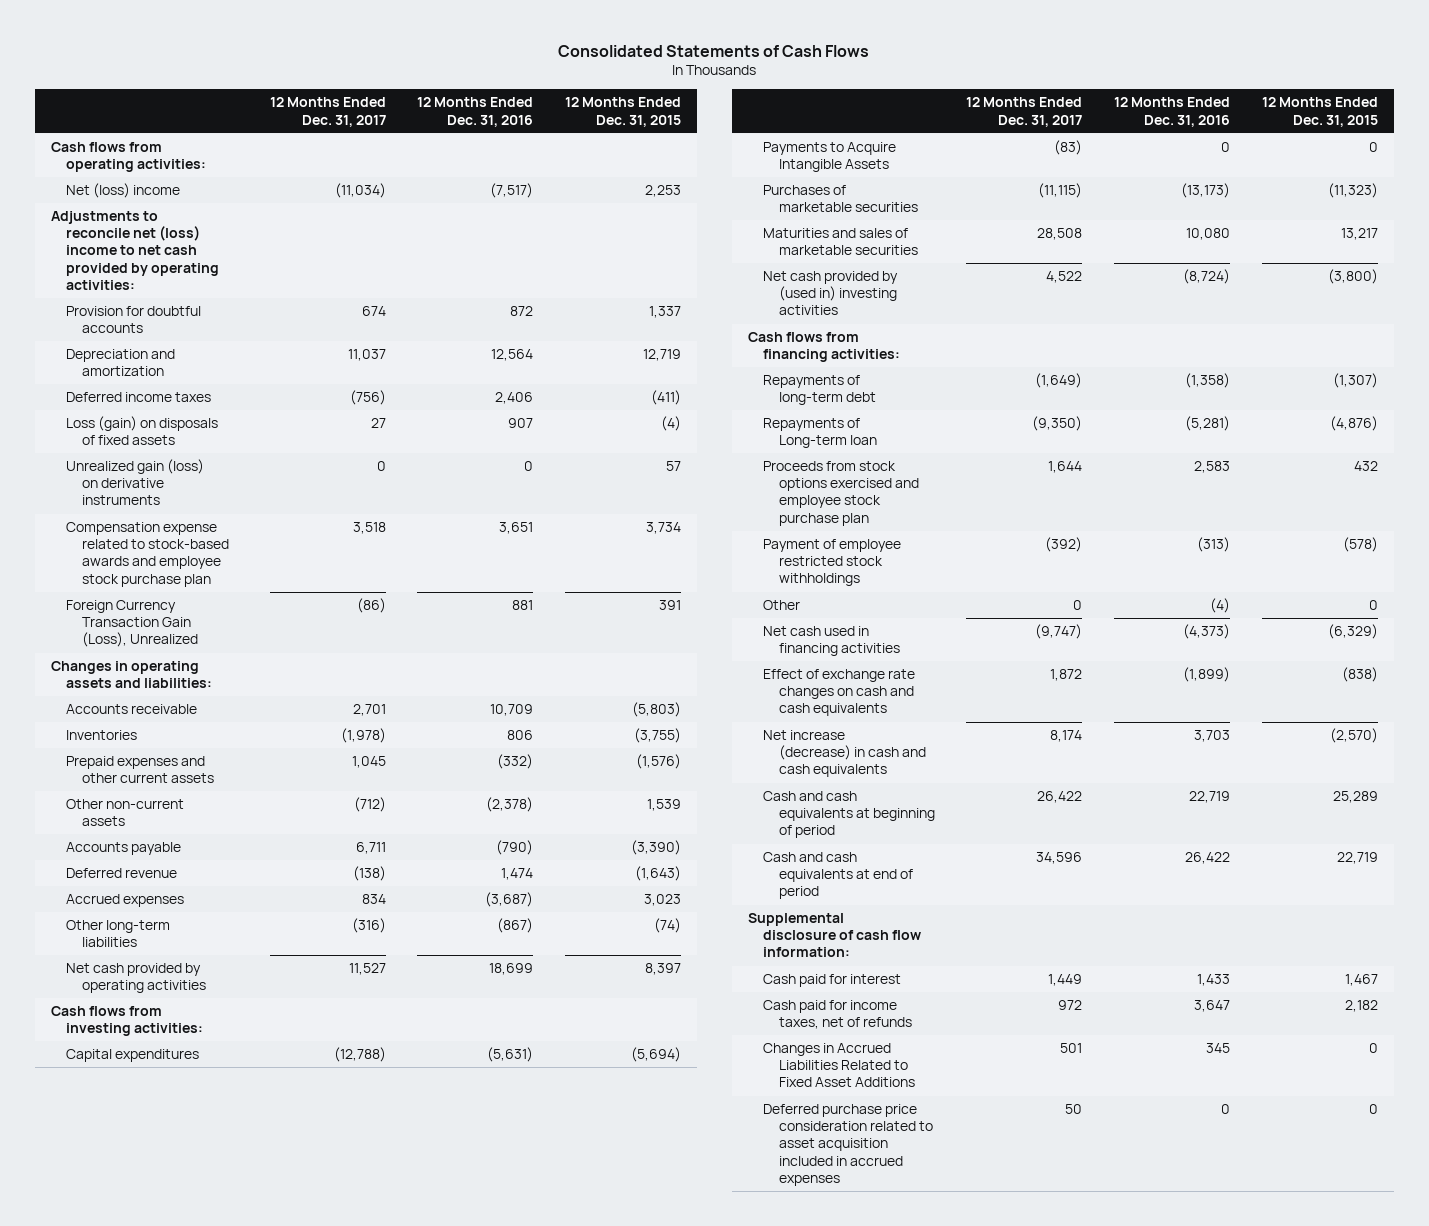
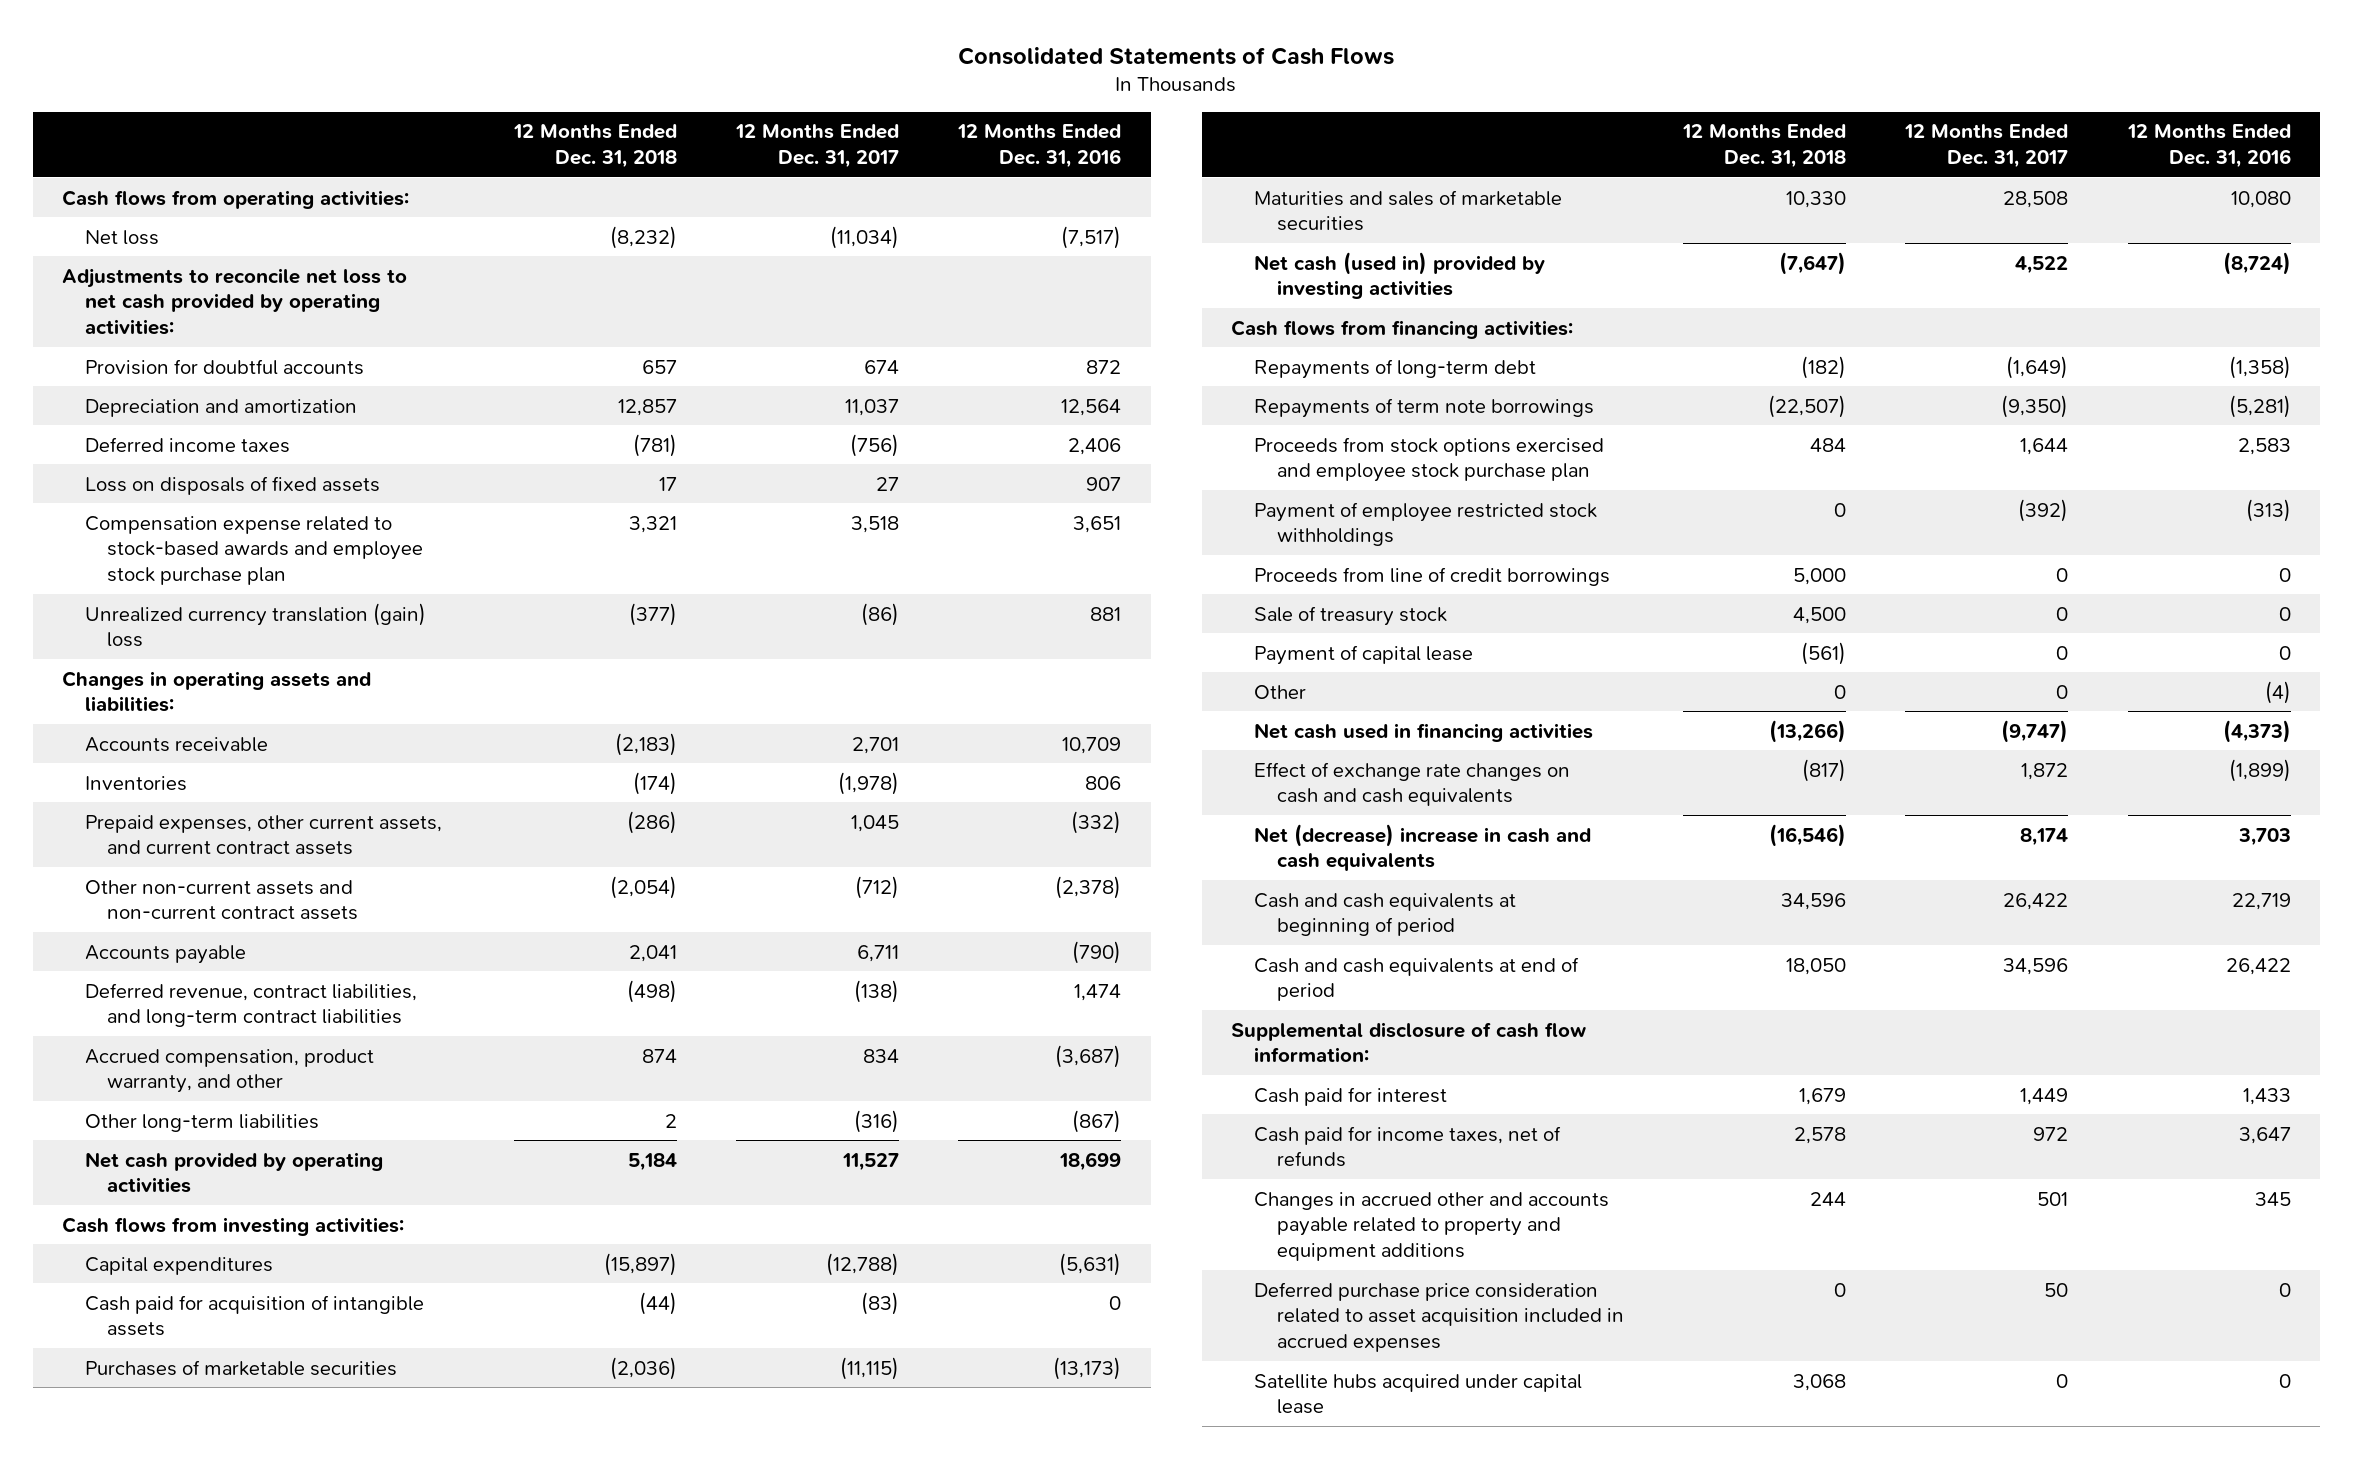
[565,97,682,127] 12 Months Ended Dec. 31, 2015 -> none
none -> [512,124,677,169] 12 Months Ended Dec. 31, 2018
[66,183,181,199] Net (loss) income -> [84,229,159,245] Net loss
[50,211,220,290] Adjustments to reconcile net (loss) income to net cash provided by operating activities: -> [62,267,408,336] Adjustments to reconcile net loss to net cash provided by operating activities:
[66,459,205,506] Unrealized gain (loss) on derivative instruments -> none
[66,416,219,446] Loss (gain) on disposals of fixed assets -> [84,475,380,495] Loss on disposals of fixed assets
[66,600,198,648] Foreign Currency Transaction Gain (Loss), Unrealized -> [84,602,426,648] Unrealized currency translation (gain) loss
[66,756,214,784] Prepaid expenses and other current assets -> [84,814,442,856] Prepaid expenses, other current assets, and current contract assets
[66,799,185,827] Other non-current assets -> [84,879,359,921] Other non-current assets and non-current contract assets
[66,868,178,879] Deferred revenue -> [84,982,417,1028] Deferred revenue, contract liabilities, and long-term contract liabilities
[66,894,185,908] Accrued expenses -> [84,1048,374,1094] Accrued compensation, product warranty, and other
[763,142,897,173] Payments to Acquire Intangible Assets -> [84,1294,424,1337] Cash paid for acquisition of intangible assets
[763,271,899,316] Net cash provided by (used in) investing activities -> [1254,251,1546,300] Net cash (used in) provided by investing activities
[763,418,877,449] Repayments of Long-term loan -> [1254,397,1595,418] Repayments of term note borrowings
none -> [1254,566,1611,586] Proceeds from line of credit borrowings
none -> [1254,605,1448,626] Sale of treasury stock
none -> [1254,644,1474,665] Payment of capital lease
[763,730,926,778] Net increase (decrease) in cash and cash equivalents -> [1254,823,1592,872] Net (decrease) increase in cash and cash equivalents
[763,1043,915,1088] Changes in Accrued Liabilities Related to Fixed Asset Additions -> [1254,1191,1610,1262] Changes in accrued other and accounts payable related to property and equipment additions
none -> [1254,1373,1583,1415] Satellite hubs acquired under capital lease

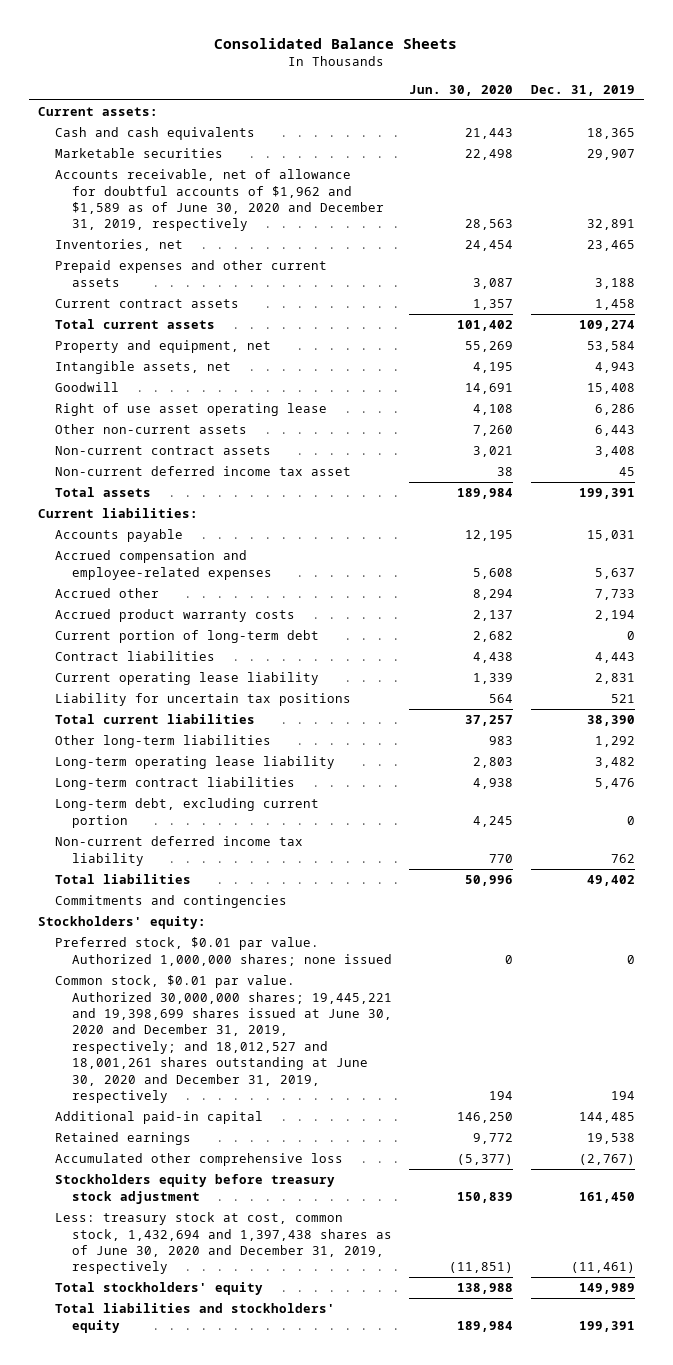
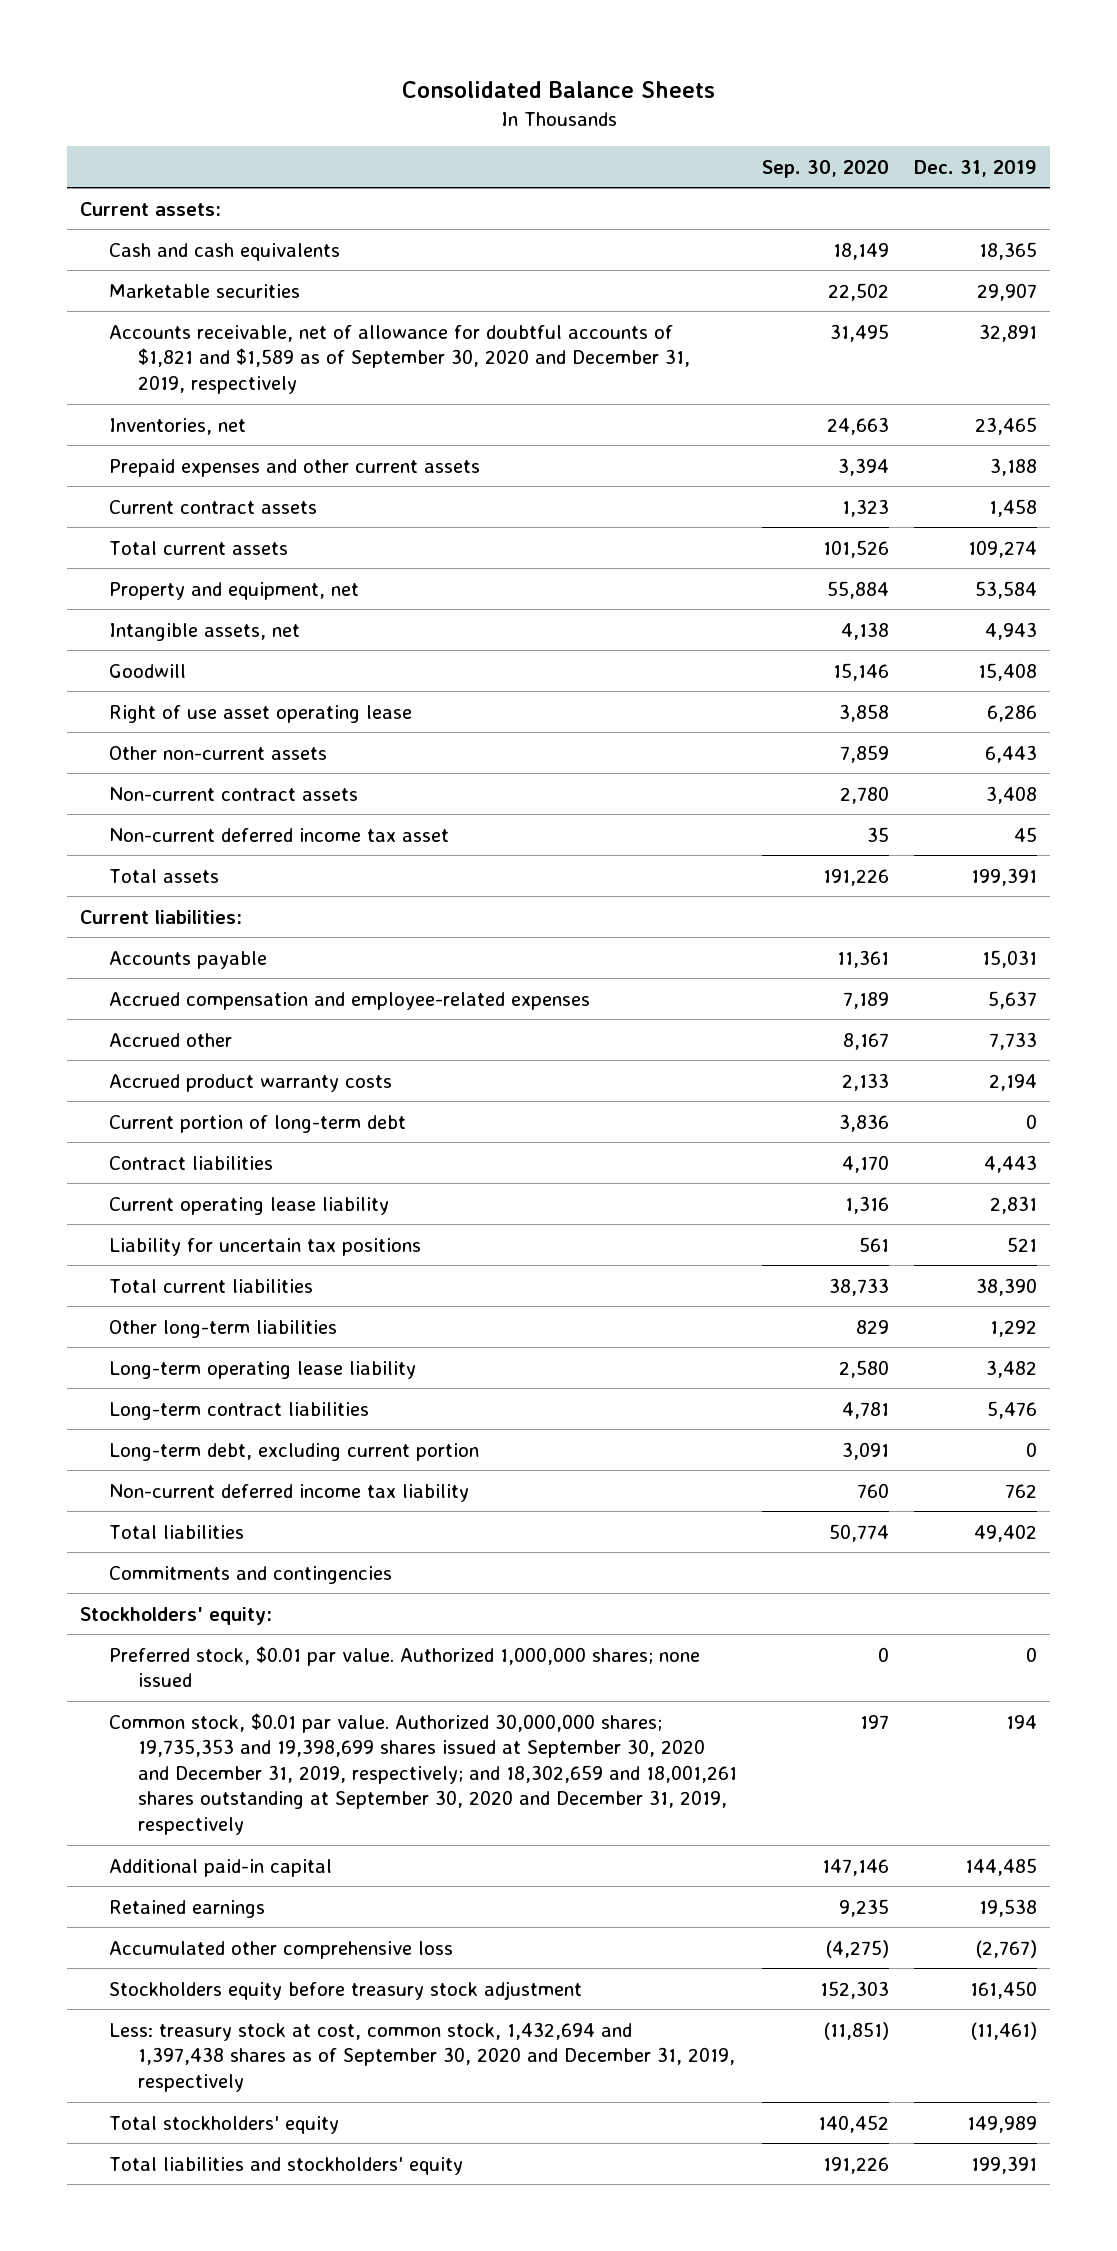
[409,84,514,96] Jun. 30, 2020 -> none
none -> [762,159,890,178] Sep. 30, 2020
[54,169,384,232] Accounts receivable, net of allowance for doubtful accounts of $1,962 and $1,589 as of June 30, 2020 and December 31, 2019, respectively -> [108,324,690,394] Accounts receivable, net of allowance for doubtful accounts of $1,821 and $1,589 as of September 30, 2020 and December 31, 2019, respectively
[54,975,392,1104] Common stock, $0.01 par value. Authorized 30,000,000 shares; 19,445,221 and 19,398,699 shares issued at June 30, 2020 and December 31, 2019, respectively; and 18,012,527 and 18,001,261 shares outstanding at June 30, 2020 and December 31, 2019, respectively -> [108,1712,737,1835] Common stock, $0.01 par value. Authorized 30,000,000 shares; 19,735,353 and 19,398,699 shares issued at September 30, 2020 and December 31, 2019, respectively; and 18,302,659 and 18,001,261 shares outstanding at September 30, 2020 and December 31, 2019, respectively
[54,1212,392,1275] Less: treasury stock at cost, common stock, 1,432,694 and 1,397,438 shares as of June 30, 2020 and December 31, 2019, respectively -> [108,2021,735,2092] Less: treasury stock at cost, common stock, 1,432,694 and 1,397,438 shares as of September 30, 2020 and December 31, 2019, respectively

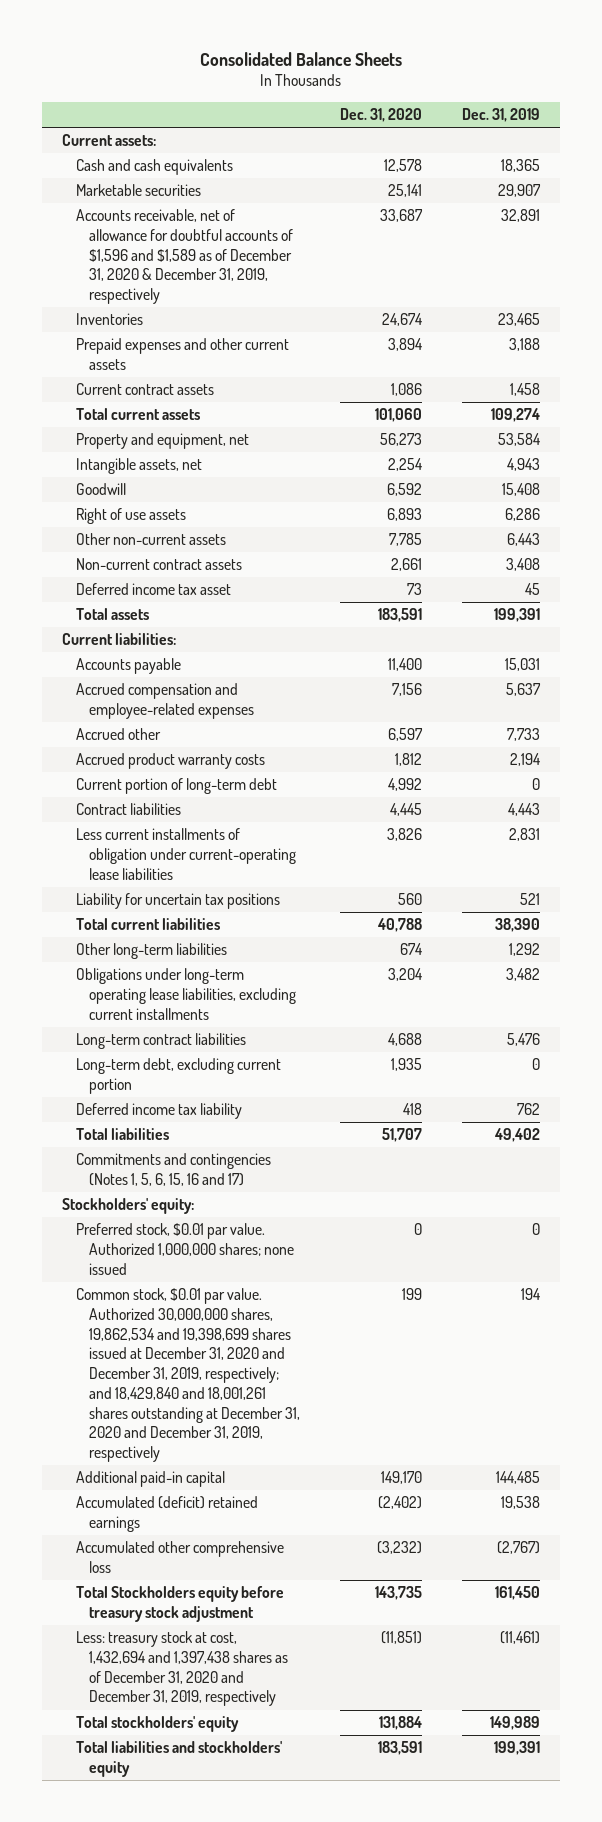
[762,159,890,178] Sep. 30, 2020 -> none
none -> [340,107,423,122] Dec. 31, 2020
[108,324,690,394] Accounts receivable, net of allowance for doubtful accounts of $1,821 and $1,589 as of September 30, 2020 and December 31, 2019, respectively -> [75,209,294,305] Accounts receivable, net of allowance for doubtful accounts of $1,596 and $1,589 as of December 31, 2020 & December 31, 2019, respectively
[108,417,246,435] Inventories, net -> [75,313,143,326] Inventories
[108,704,412,723] Right of use asset operating lease -> [75,508,186,525] Right of use assets
[108,827,449,842] Non-current deferred income tax asset -> [75,583,231,596] Deferred income tax asset
[108,1196,389,1215] Current operating lease liability -> [75,828,297,880] Less current installments of obligation under current-operating lease liabilities
[108,1360,416,1379] Long-term operating lease liability -> [75,968,297,1020] Obligations under long-term operating lease liabilities, excluding current installments
[108,1483,469,1502] Non-current deferred income tax liability -> [75,1103,242,1120] Deferred income tax liability
[108,1565,392,1584] Commitments and contingencies -> [75,1153,271,1187] Commitments and contingencies (Notes 1, 5, 6, 15, 16 and 17)
[108,1712,737,1835] Common stock, $0.01 par value. Authorized 30,000,000 shares; 19,735,353 and 19,398,699 shares issued at September 30, 2020 and December 31, 2019, respectively; and 18,302,659 and 18,001,261 shares outstanding at September 30, 2020 and December 31, 2019, respectively -> [75,1288,301,1463] Common stock, $0.01 par value. Authorized 30,000,000 shares, 19,862,534 and 19,398,699 shares issued at December 31, 2020 and December 31, 2019, respectively; and 18,429,840 and 18,001,261 shares outstanding at December 31, 2020 and December 31, 2019, respectively
[108,1899,265,1918] Retained earnings -> [75,1496,258,1533] Accumulated (deficit) retained earnings
[108,1980,582,2000] Stockholders equity before treasury stock adjustment -> [75,1586,284,1623] Total Stockholders equity before treasury stock adjustment
[108,2021,735,2092] Less: treasury stock at cost, common stock, 1,432,694 and 1,397,438 shares as of September 30, 2020 and December 31, 2019, respectively -> [75,1631,289,1707] Less: treasury stock at cost, 1,432,694 and 1,397,438 shares as of December 31, 2020 and December 31, 2019, respectively

